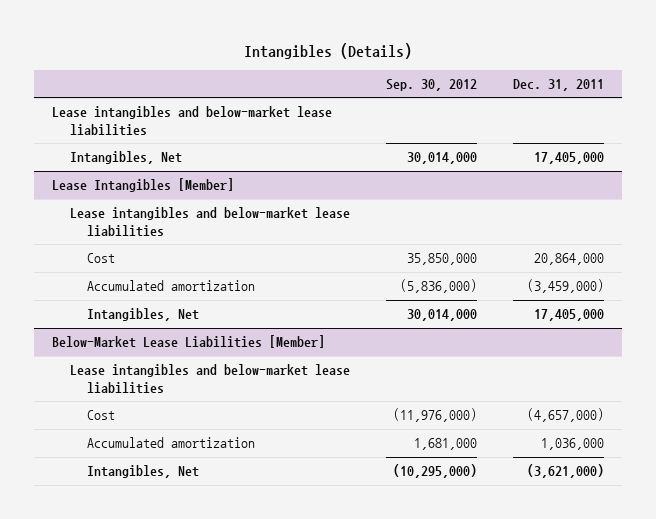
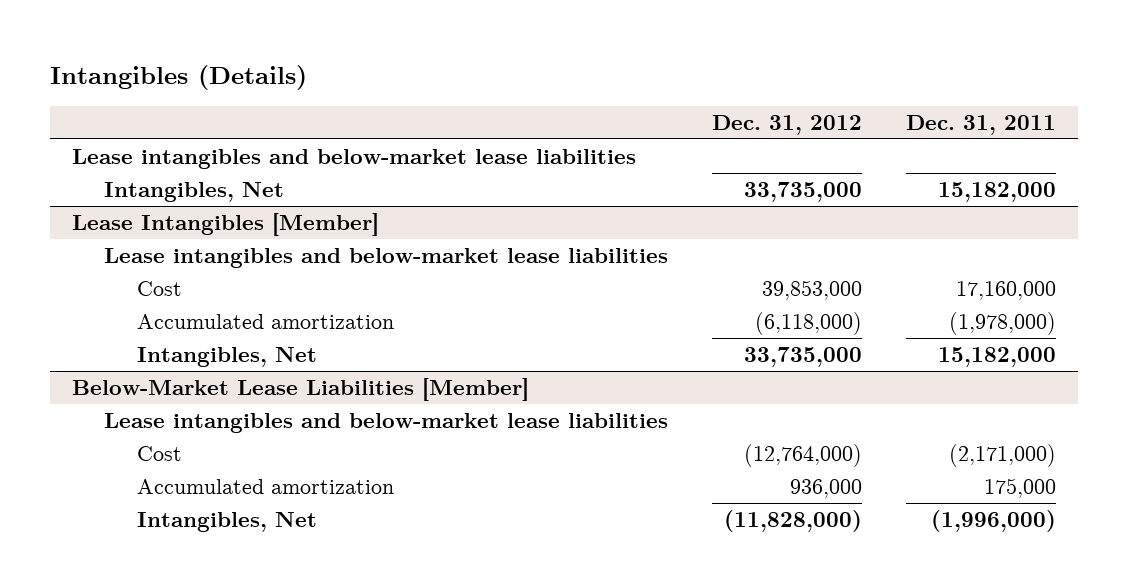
[385,79,477,92] Sep. 30, 2012 -> none
none -> [712,114,863,135] Dec. 31, 2012
[534,152,605,165] 17,405,000 -> [938,182,1057,203] 15,182,000
[534,253,605,266] 20,864,000 -> [956,281,1057,301] 17,160,000
[527,279,605,294] (3,459,000) -> [949,312,1057,336] (1,978,000)
[534,309,605,322] 17,405,000 -> [938,347,1057,368] 15,182,000
[527,408,605,423] (4,657,000) -> [949,444,1057,468] (2,171,000)
[541,438,605,451] 1,036,000 -> [984,478,1057,499] 175,000
[527,464,605,479] (3,621,000) -> [931,510,1057,533] (1,996,000)

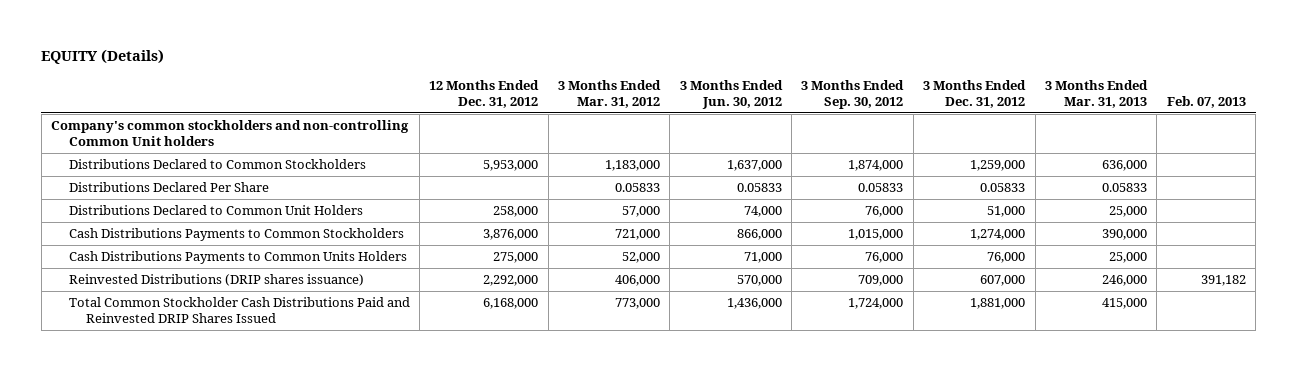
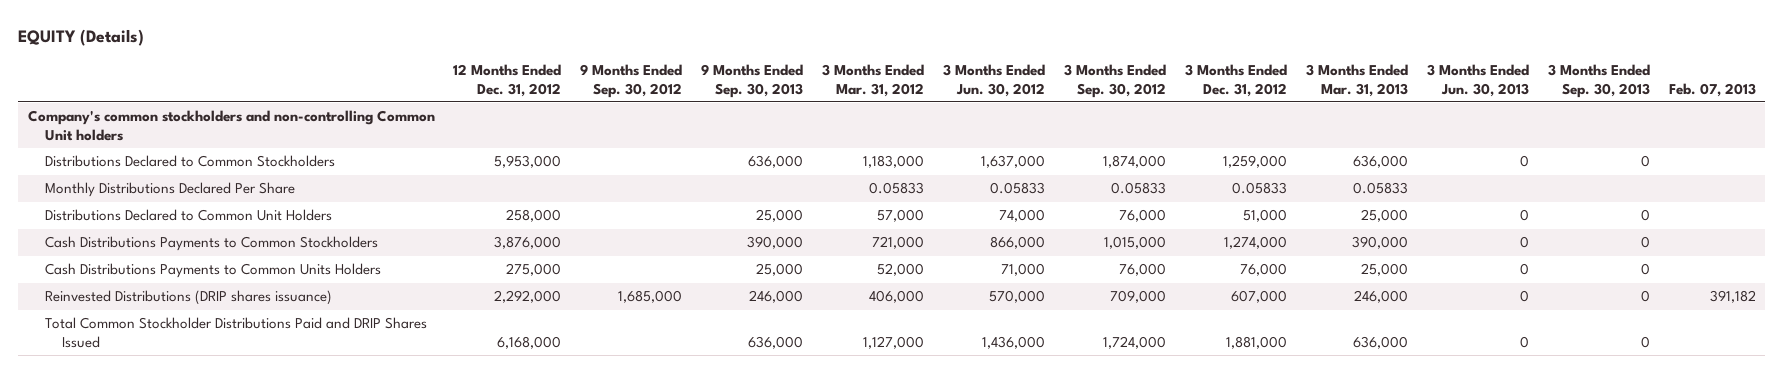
none -> [580,63,683,98] 9 Months Ended Sep. 30, 2012
none -> [701,63,804,98] 9 Months Ended Sep. 30, 2013
none -> [1426,63,1529,97] 3 Months Ended Jun. 30, 2013
none -> [1547,63,1650,98] 3 Months Ended Sep. 30, 2013
[68,181,269,192] Distributions Declared Per Share -> [44,182,295,198] Monthly Distributions Declared Per Share
[68,296,410,324] Total Common Stockholder Cash Distributions Paid and Reinvested DRIP Shares Issued -> [44,317,427,348] Total Common Stockholder Distributions Paid and DRIP Shares Issued
[615,297,661,309] 773,000 -> [863,335,925,349] 1,127,000
[1101,297,1147,309] 415,000 -> [1352,335,1408,349] 636,000

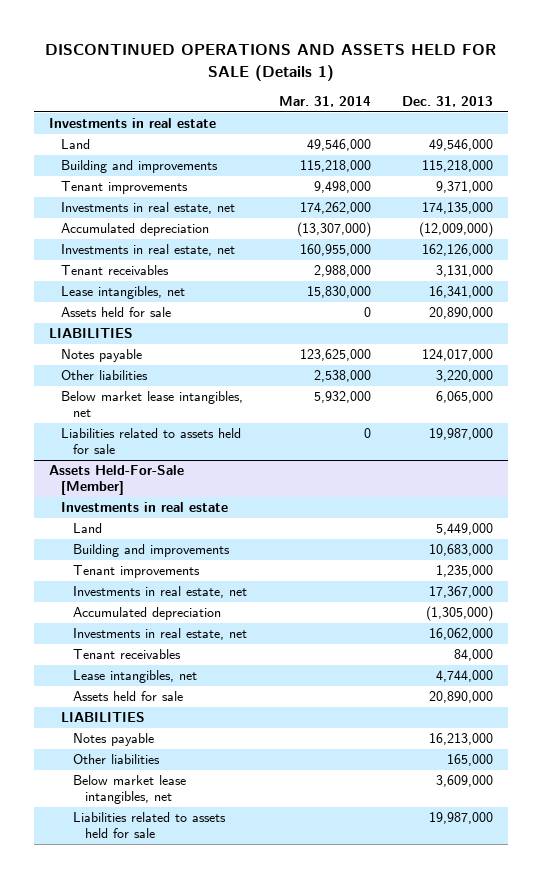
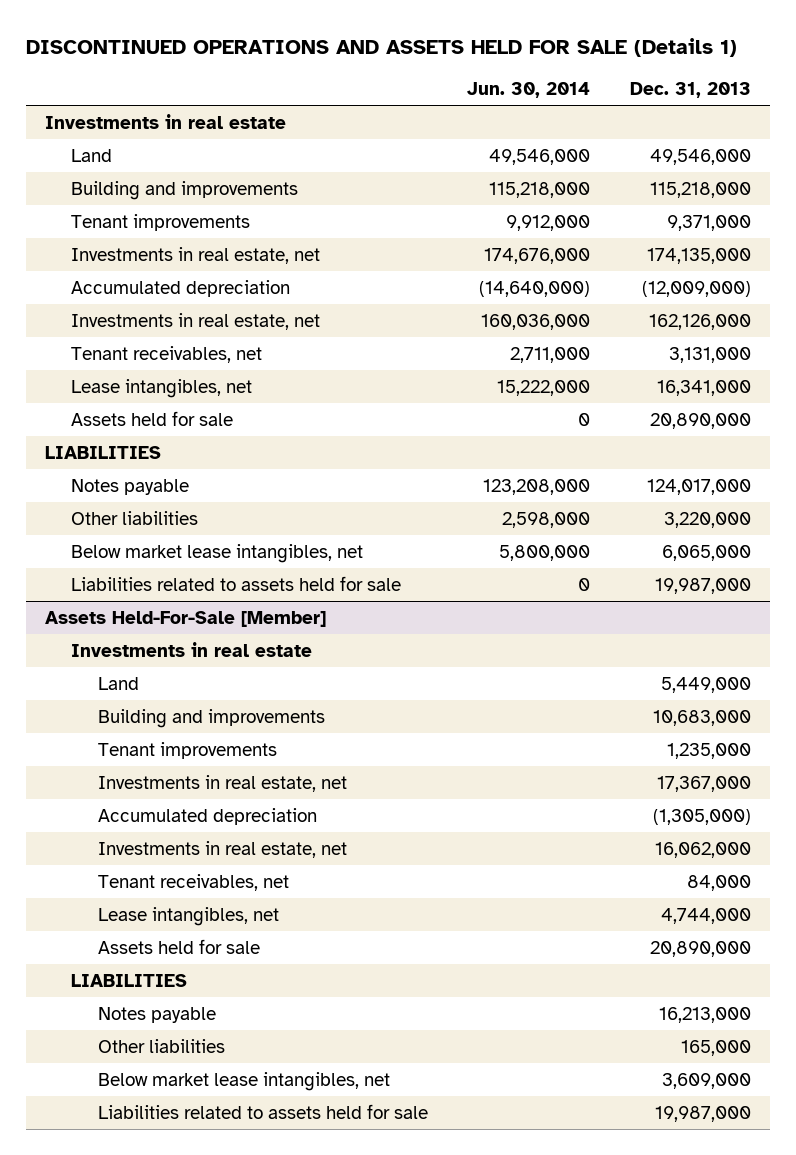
[278,96,371,108] Mar. 31, 2014 -> none
none -> [467,82,591,99] Jun. 30, 2014
[61,265,170,276] Tenant receivables -> [71,345,263,363] Tenant receivables, net
[73,649,182,660] Tenant receivables -> [97,873,289,891] Tenant receivables, net

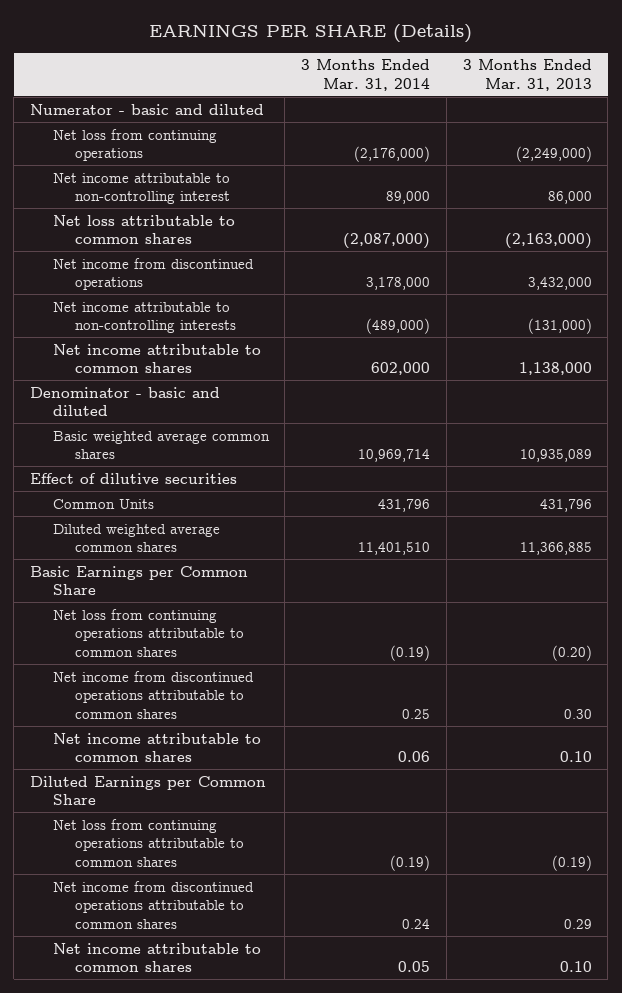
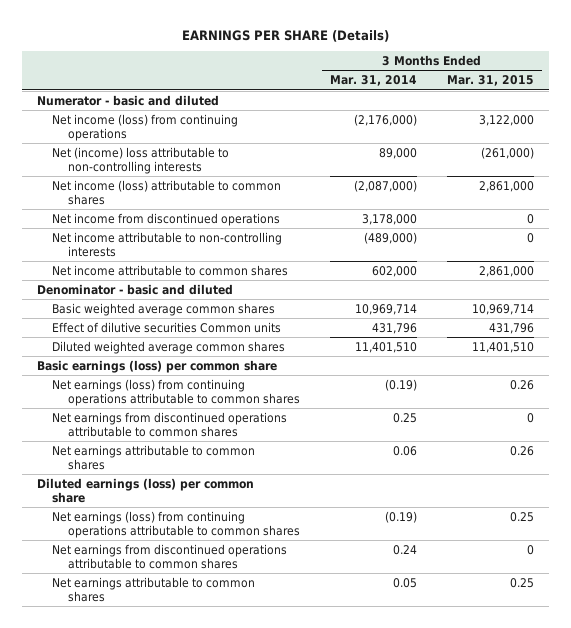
[462,59,592,91] 3 Months Ended Mar. 31, 2013 -> none
none -> [447,75,535,87] Mar. 31, 2015
[52,128,217,162] Net loss from continuing operations -> [52,113,239,141] Net income (loss) from continuing operations
[52,172,231,205] Net income attributable to non-controlling interest -> [52,146,230,174] Net (income) loss attributable to non-controlling interests
[52,214,235,245] Net loss attributable to common shares -> [52,179,282,205] Net income (loss) attributable to common shares
[30,472,238,484] Effect of dilutive securities -> none
[52,498,154,509] Common Units -> [52,321,282,333] Effect of dilutive securities Common units
[30,565,249,596] Basic Earnings per Common Share -> [37,359,278,373] Basic earnings (loss) per common share
[52,608,245,657] Net loss from continuing operations attributable to common shares -> [52,378,300,406] Net earnings (loss) from continuing operations attributable to common shares
[52,670,254,719] Net income from discontinued operations attributable to common shares -> [52,411,288,437] Net earnings from discontinued operations attributable to common shares
[52,732,261,763] Net income attributable to common shares -> [52,444,256,470] Net earnings attributable to common shares
[30,775,267,806] Diluted Earnings per Common Share -> [37,477,255,503] Diluted earnings (loss) per common share
[52,818,245,867] Net loss from continuing operations attributable to common shares -> [52,510,300,538] Net earnings (loss) from continuing operations attributable to common shares
[52,880,254,929] Net income from discontinued operations attributable to common shares -> [52,543,288,569] Net earnings from discontinued operations attributable to common shares
[52,942,261,973] Net income attributable to common shares -> [52,576,256,602] Net earnings attributable to common shares

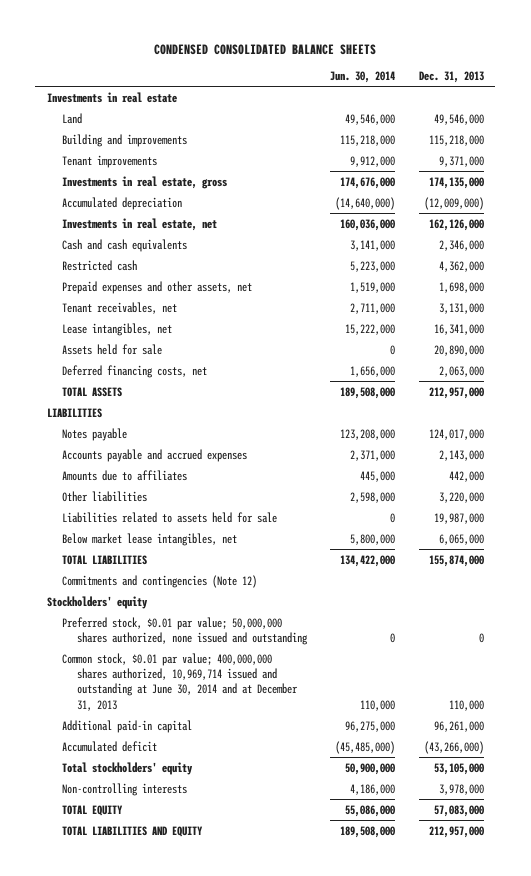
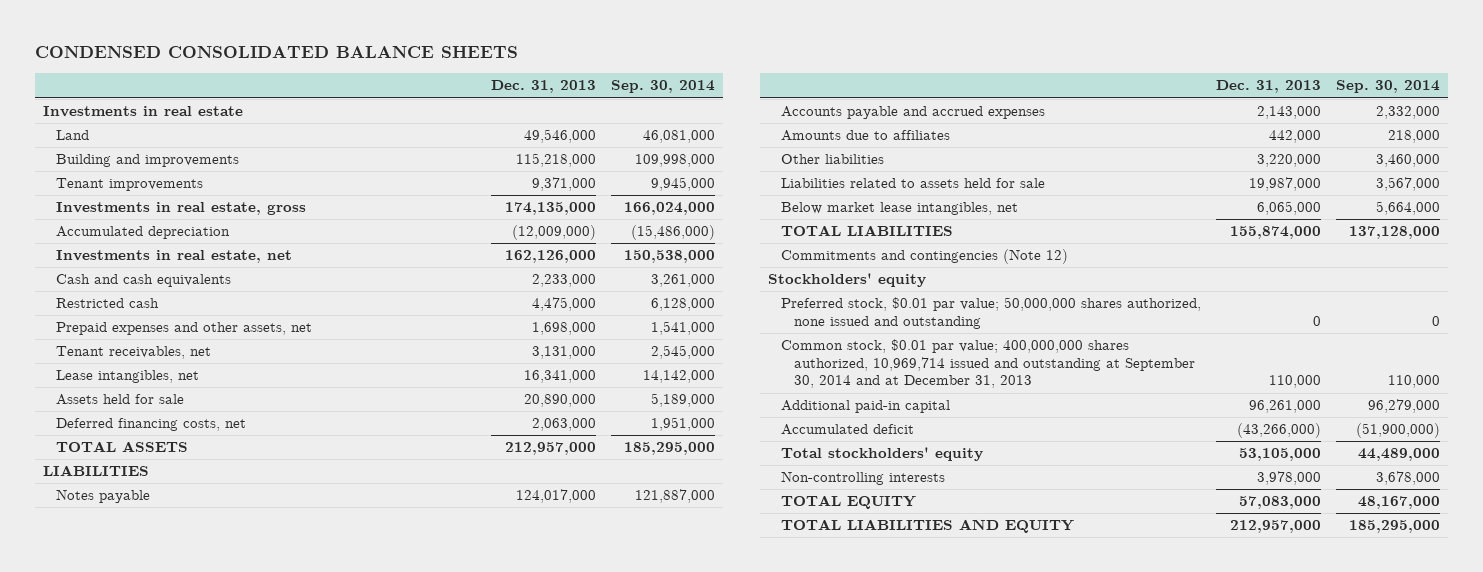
[330,71,396,84] Jun. 30, 2014 -> none
none -> [611,80,716,94] Sep. 30, 2014
[438,239,484,251] 2,346,000 -> [532,274,597,288] 2,233,000
[438,260,484,272] 4,362,000 -> [532,297,597,312] 4,475,000
[61,652,298,711] Common stock, $0.01 par value; 400,000,000 shares authorized, 10,969,714 issued and outstanding at June 30, 2014 and at December 31, 2013 -> [780,339,1195,389] Common stock, $0.01 par value; 400,000,000 shares authorized, 10,969,714 issued and outstanding at September 30, 2014 and at December 31, 2013

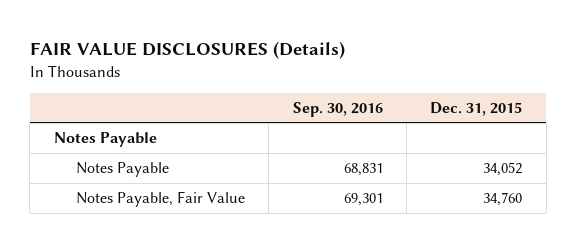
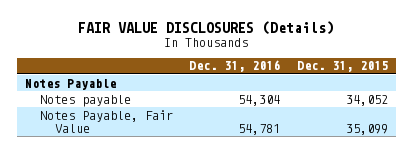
[292,101,383,117] Sep. 30, 2016 -> none
none -> [189,60,281,73] Dec. 31, 2016
[75,162,169,178] Notes Payable -> [40,94,132,107] Notes payable
[483,192,523,207] 34,760 -> [345,123,388,135] 35,099

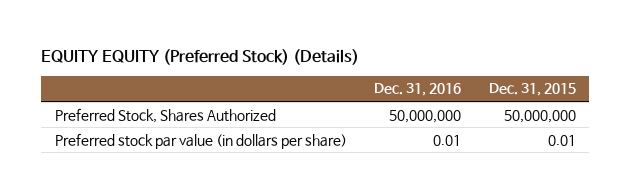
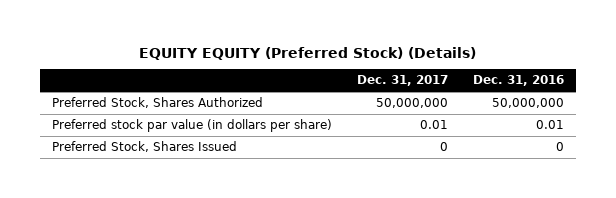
[488,83,576,97] Dec. 31, 2015 -> none
none -> [356,75,448,87] Dec. 31, 2017
none -> [52,141,238,153] Preferred Stock, Shares Issued

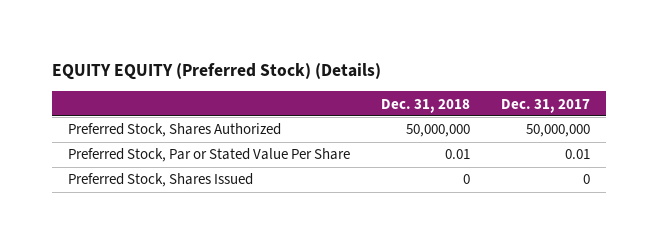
[472,75,564,87] Dec. 31, 2016 -> none
none -> [381,98,471,113] Dec. 31, 2018
[52,119,333,133] Preferred stock par value (in dollars per share) -> [68,148,351,163] Preferred Stock, Par or Stated Value Per Share

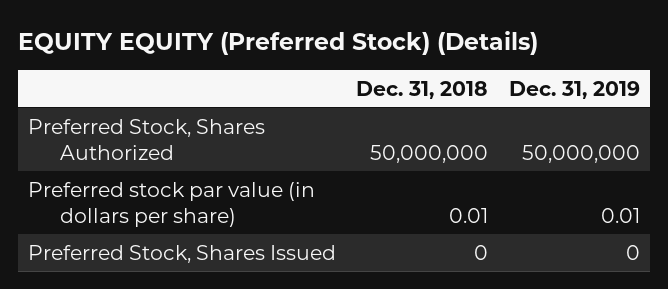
[501,98,591,113] Dec. 31, 2017 -> none
none -> [508,80,640,99] Dec. 31, 2019
[68,148,351,163] Preferred Stock, Par or Stated Value Per Share -> [27,181,315,228] Preferred stock par value (in dollars per share)

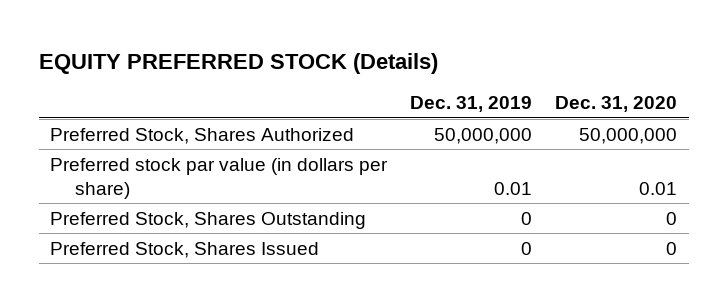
[17,30,538,55] EQUITY EQUITY (Preferred Stock) (Details) -> [38,52,438,74] EQUITY PREFERRED STOCK (Details)
[356,80,489,99] Dec. 31, 2018 -> none
none -> [555,96,678,113] Dec. 31, 2020
none -> [50,211,367,229] Preferred Stock, Shares Outstanding

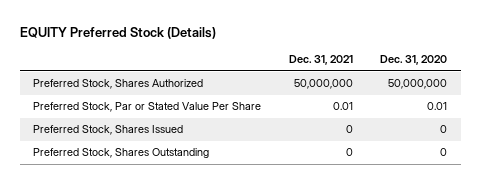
[38,52,438,74] EQUITY PREFERRED STOCK (Details) -> [19,26,216,39] EQUITY Preferred Stock (Details)
[410,96,533,113] Dec. 31, 2019 -> none
none -> [288,55,353,66] Dec. 31, 2021
[50,157,389,199] Preferred stock par value (in dollars per share) -> [33,102,262,113] Preferred Stock, Par or Stated Value Per Share
[50,211,367,229] Preferred Stock, Shares Outstanding -> [33,148,210,159] Preferred Stock, Shares Outstanding

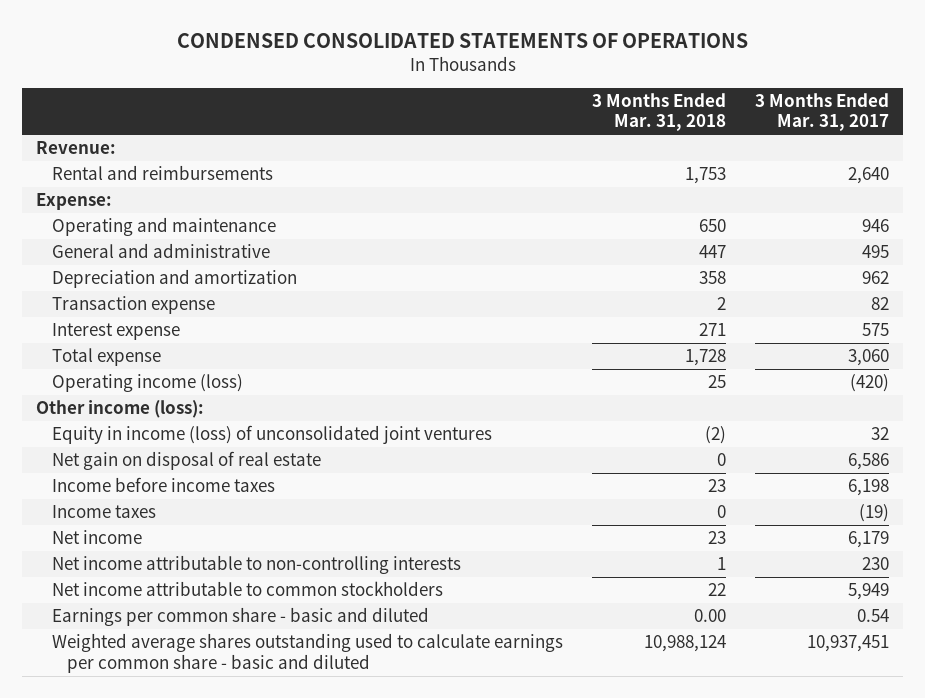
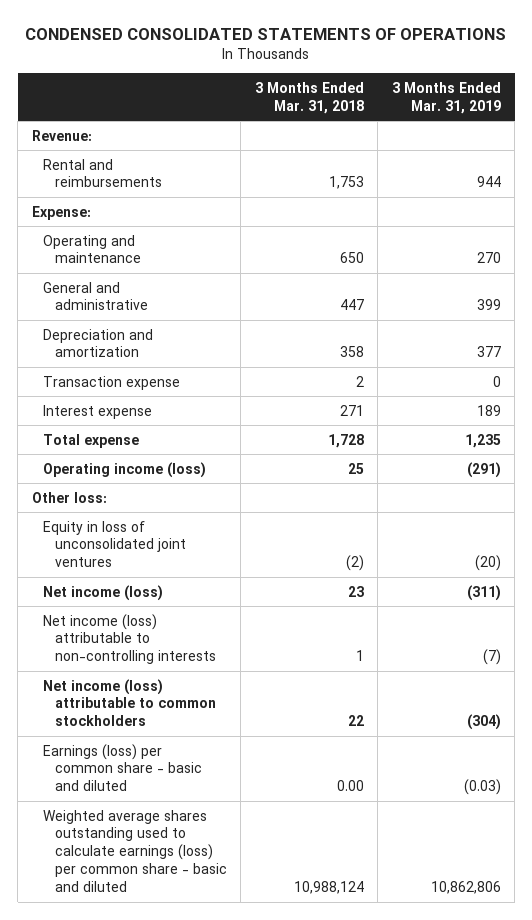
[754,92,889,132] 3 Months Ended Mar. 31, 2017 -> none
none -> [391,81,501,114] 3 Months Ended Mar. 31, 2019
[51,451,321,471] Net gain on disposal of real estate -> none
[51,477,275,493] Income before income taxes -> none
[51,505,156,519] Income taxes -> none
[36,400,205,419] Other income (loss): -> [31,491,107,503] Other loss:
[51,425,492,445] Equity in income (loss) of unconsolidated joint ventures -> [43,520,187,568] Equity in loss of unconsolidated joint ventures
[51,530,142,545] Net income -> [43,584,164,601] Net income (loss)
[51,555,461,575] Net income attributable to non-controlling interests -> [43,613,217,665] Net income (loss) attributable to non-controlling interests
[51,581,443,597] Net income attributable to common stockholders -> [43,678,217,727] Net income (loss) attributable to common stockholders
[51,607,429,627] Earnings per common share - basic and diluted -> [43,743,203,792] Earnings (loss) per common share - basic and diluted
[51,633,563,673] Weighted average shares outstanding used to calculate earnings per common share - basic and diluted -> [43,809,228,893] Weighted average shares outstanding used to calculate earnings (loss) per common share - basic and diluted

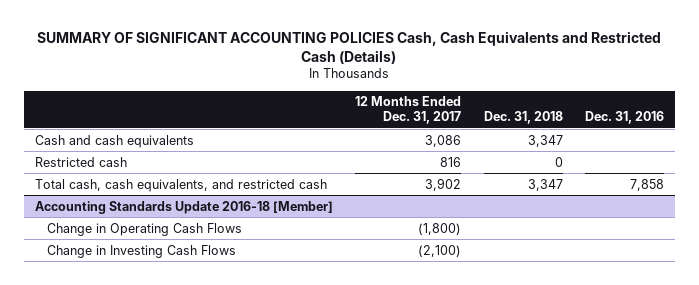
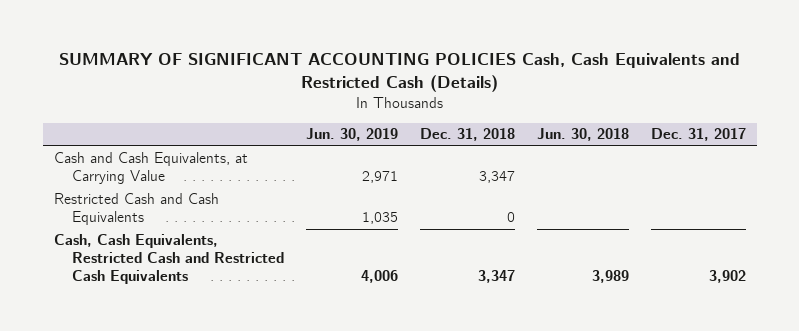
[355,96,462,125] 12 Months Ended Dec. 31, 2017 -> none
[585,111,665,125] Dec. 31, 2016 -> none
none -> [305,128,398,142] Jun. 30, 2019
none -> [536,128,629,142] Jun. 30, 2018
none -> [650,128,746,142] Dec. 31, 2017
[34,200,333,214] Accounting Standards Update 2016-18 [Member] -> none
[47,222,243,236] Change in Operating Cash Flows -> none
[47,244,237,258] Change in Investing Cash Flows -> none
[34,134,194,148] Cash and cash equivalents -> [53,152,248,185] Cash and Cash Equivalents, at Carrying Value
[34,156,127,167] Restricted cash -> [53,193,219,226] Restricted Cash and Cash Equivalents
[34,178,327,192] Total cash, cash equivalents, and restricted cash -> [53,234,284,285] Cash, Cash Equivalents, Restricted Cash and Restricted Cash Equivalents

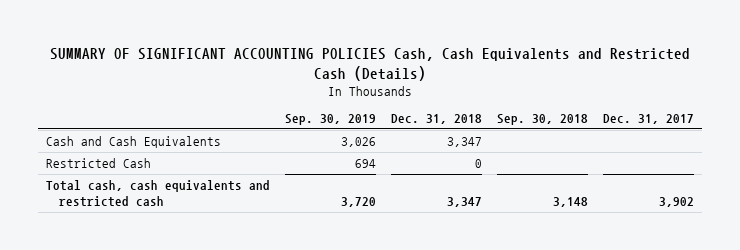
[305,128,398,142] Jun. 30, 2019 -> none
[536,128,629,142] Jun. 30, 2018 -> none
none -> [284,114,376,126] Sep. 30, 2019
none -> [497,114,589,126] Sep. 30, 2018
[53,152,248,185] Cash and Cash Equivalents, at Carrying Value -> [45,135,221,148] Cash and Cash Equivalents
[53,193,219,226] Restricted Cash and Cash Equivalents -> [45,157,151,168] Restricted Cash
[53,234,284,285] Cash, Cash Equivalents, Restricted Cash and Restricted Cash Equivalents -> [45,179,270,208] Total cash, cash equivalents and restricted cash

